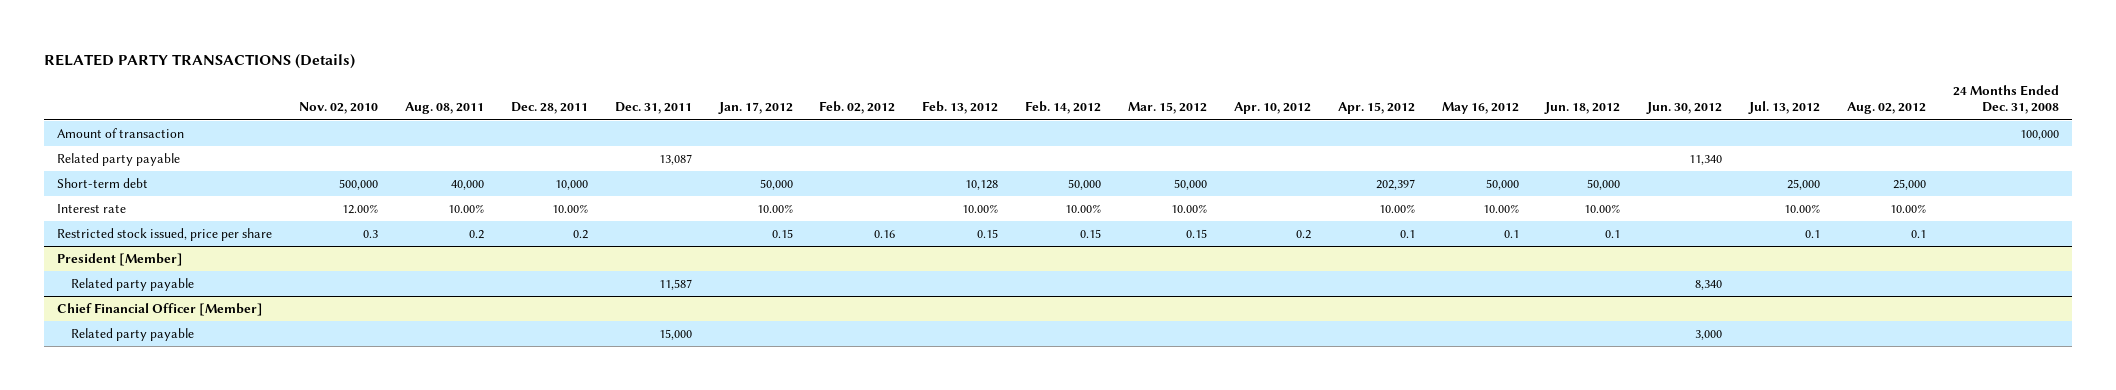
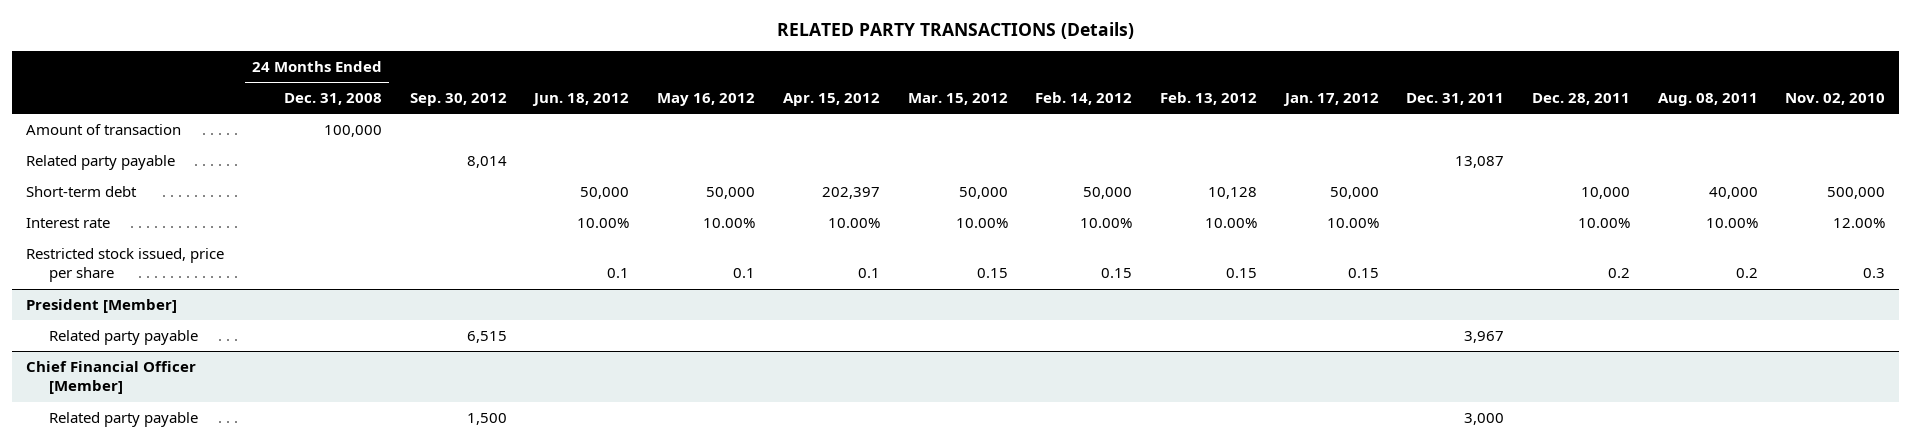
[819,101,896,115] Feb. 02, 2012 -> none
[1233,102,1311,115] Apr. 10, 2012 -> none
[1646,102,1723,115] Jun. 30, 2012 -> none
[1748,101,1821,115] Jul. 13, 2012 -> none
[1846,102,1926,115] Aug. 02, 2012 -> none
none -> [409,92,507,106] Sep. 30, 2012
[658,279,692,291] 11,587 -> [1464,330,1505,343] 3,967
[658,329,692,341] 15,000 -> [1464,412,1505,425] 3,000

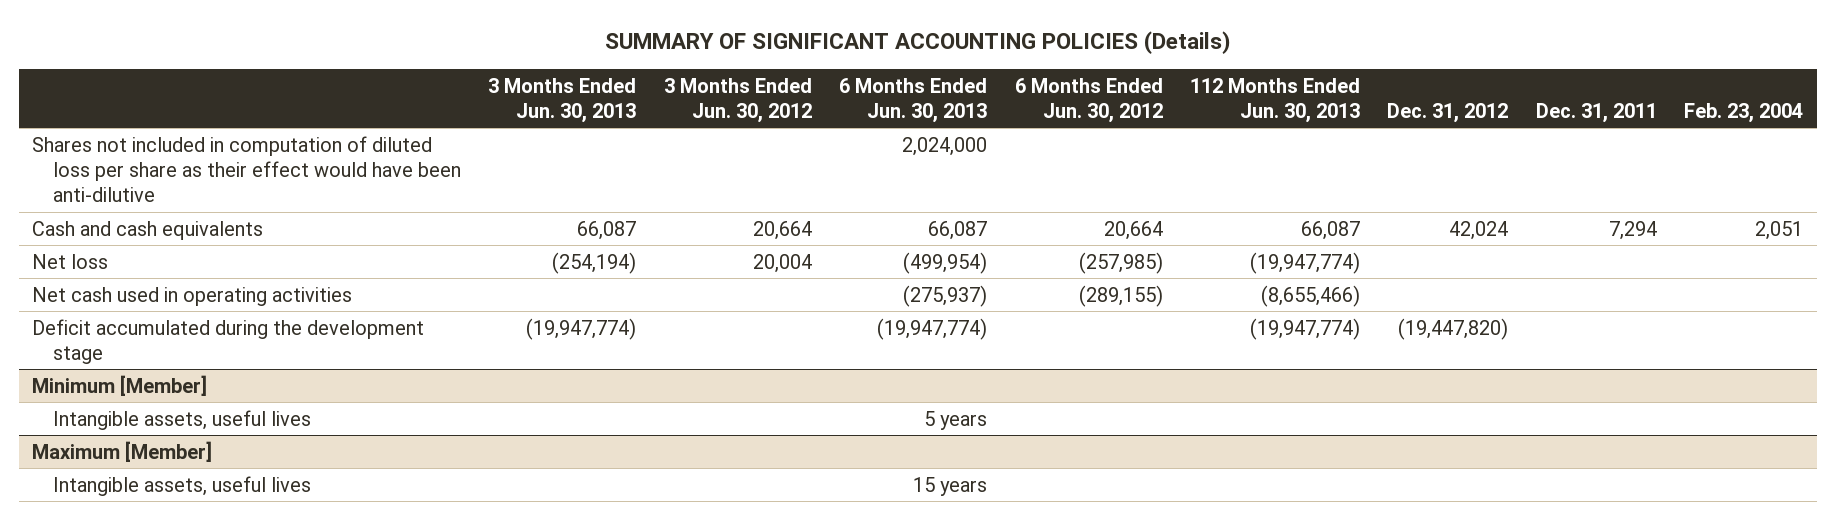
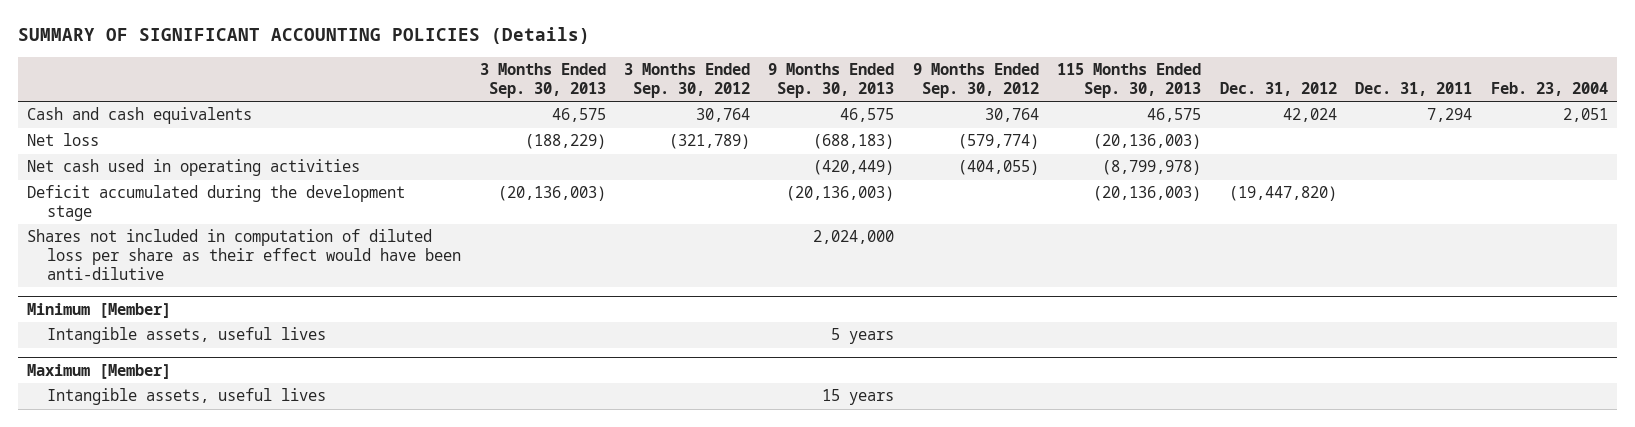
[488,77,637,123] 3 Months Ended Jun. 30, 2013 -> none
[663,77,812,123] 3 Months Ended Jun. 30, 2012 -> none
[839,77,988,123] 6 Months Ended Jun. 30, 2013 -> none
[1014,77,1163,123] 6 Months Ended Jun. 30, 2012 -> none
[1190,77,1361,123] 112 Months Ended Jun. 30, 2013 -> none
none -> [479,63,606,98] 3 Months Ended Sep. 30, 2013
none -> [623,63,750,98] 3 Months Ended Sep. 30, 2012
none -> [768,63,895,98] 9 Months Ended Sep. 30, 2013
none -> [912,63,1039,98] 9 Months Ended Sep. 30, 2012
none -> [1057,63,1202,98] 115 Months Ended Sep. 30, 2013
[32,135,461,202] Shares not included in computation of diluted loss per share as their effect would have been anti-dilutive -> [26,229,462,280] Shares not included in computation of diluted loss per share as their effect would have been anti-dilutive

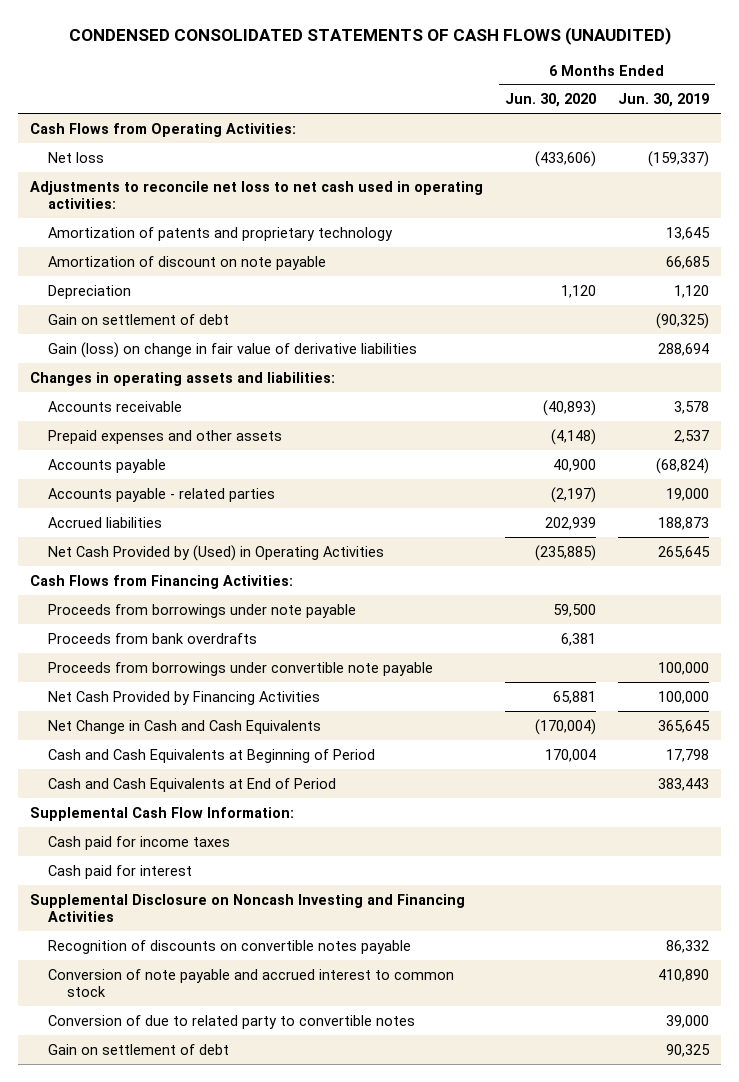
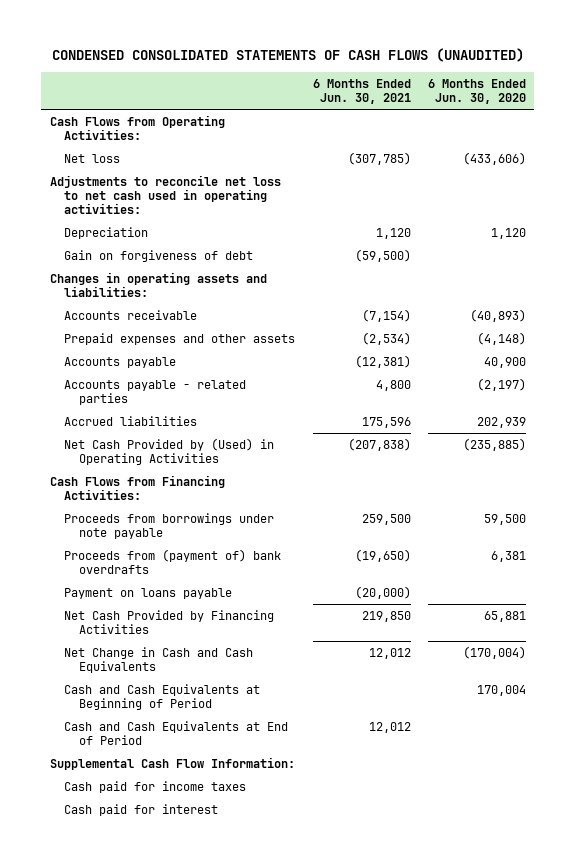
[618,93,710,108] Jun. 30, 2019 -> none
none -> [312,78,411,104] 6 Months Ended Jun. 30, 2021
[48,226,394,241] Amortization of patents and proprietary technology -> none
[48,255,327,270] Amortization of discount on note payable -> none
[48,341,418,358] Gain (loss) on change in fair value of derivative liabilities -> none
[48,313,230,325] Gain on settlement of debt -> [64,249,254,262] Gain on forgiveness of debt
[48,661,434,676] Proceeds from borrowings under convertible note payable -> none
[48,632,258,644] Proceeds from bank overdrafts -> [64,548,282,574] Proceeds from (payment of) bank overdrafts
none -> [64,587,233,599] Payment on loans payable
[29,893,465,922] Supplemental Disclosure on Noncash Investing and Financing Activities -> none
[48,939,412,954] Recognition of discounts on convertible notes payable -> none
[48,968,455,997] Conversion of note payable and accrued interest to common stock -> none
[48,1014,416,1029] Conversion of due to related party to convertible notes -> none
[48,1043,230,1055] Gain on settlement of debt -> none

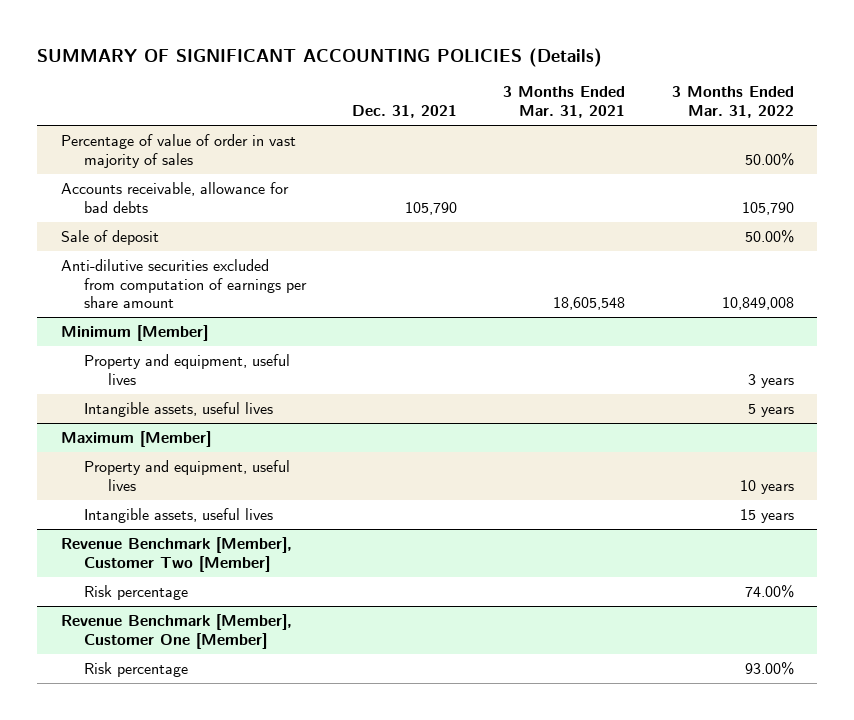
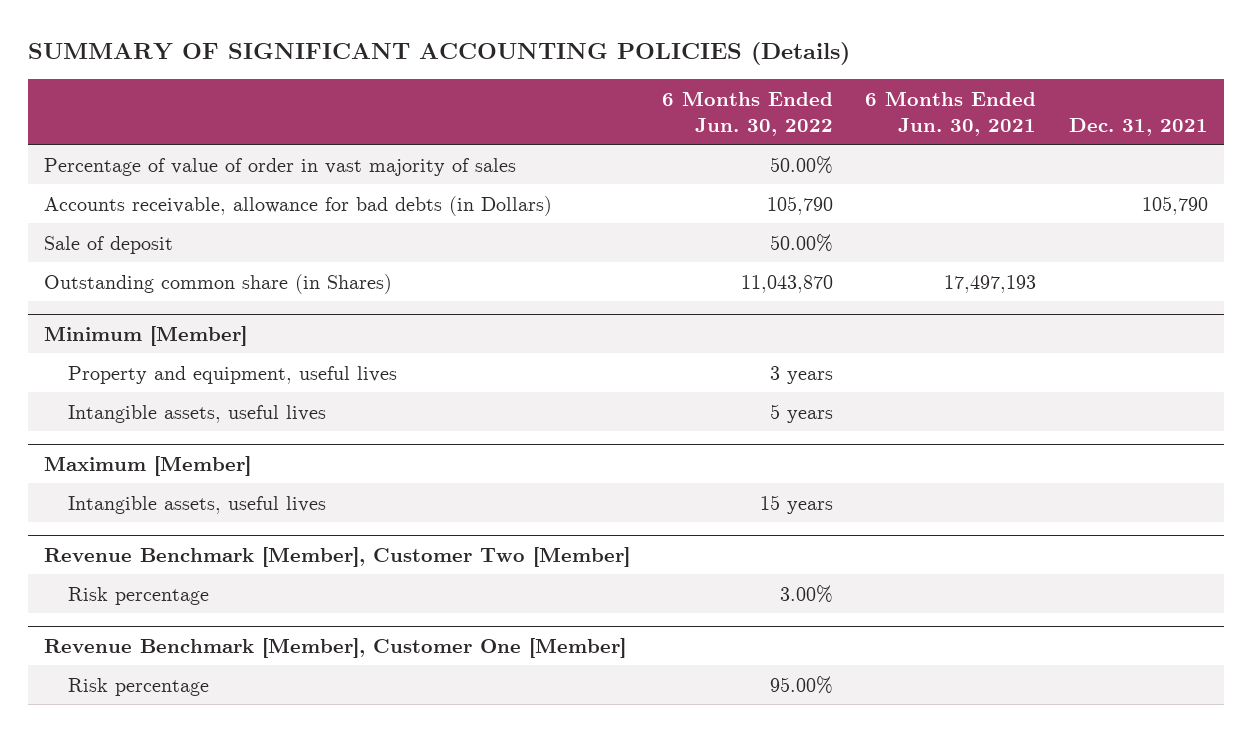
[503,86,626,119] 3 Months Ended Mar. 31, 2021 -> none
[671,86,794,119] 3 Months Ended Mar. 31, 2022 -> none
none -> [662,90,834,136] 6 Months Ended Jun. 30, 2022
none -> [865,90,1037,136] 6 Months Ended Jun. 30, 2021
[60,182,289,213] Accounts receivable, allowance for bad debts -> [43,195,552,216] Accounts receivable, allowance for bad debts (in Dollars)
[60,259,308,309] Anti-dilutive securities excluded from computation of earnings per share amount -> [43,273,392,294] Outstanding common share (in Shares)
[84,460,291,491] Property and equipment, useful lives -> none

